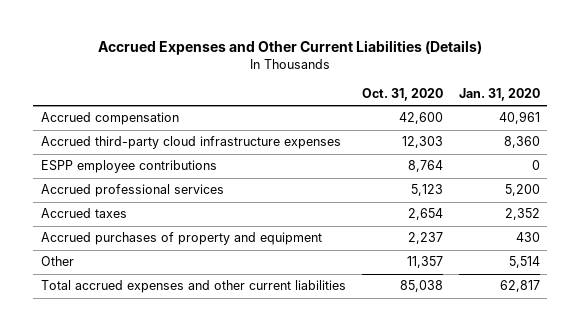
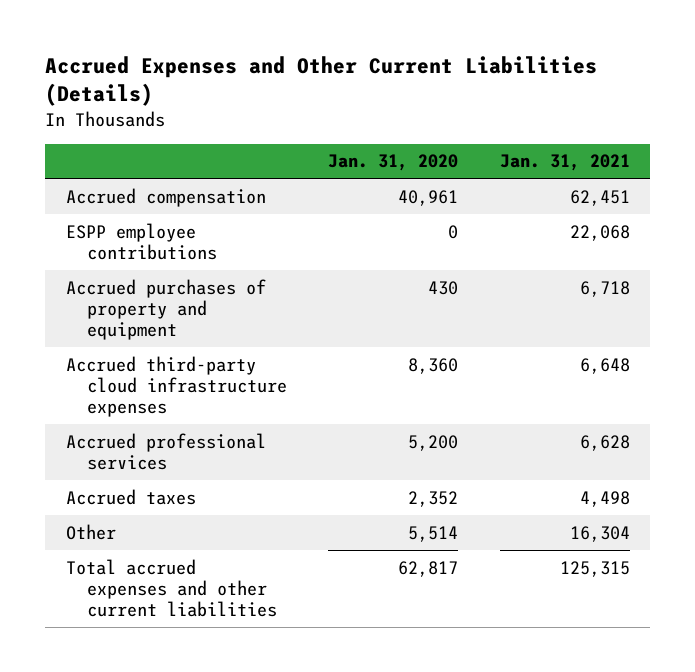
[361,87,443,101] Oct. 31, 2020 -> none
none -> [499,154,630,172] Jan. 31, 2021
[40,232,322,246] Accrued purchases of property and equipment -> [65,278,266,341] Accrued purchases of property and equipment
[40,136,341,150] Accrued third-party cloud infrastructure expenses -> [65,355,287,418] Accrued third-party cloud infrastructure expenses

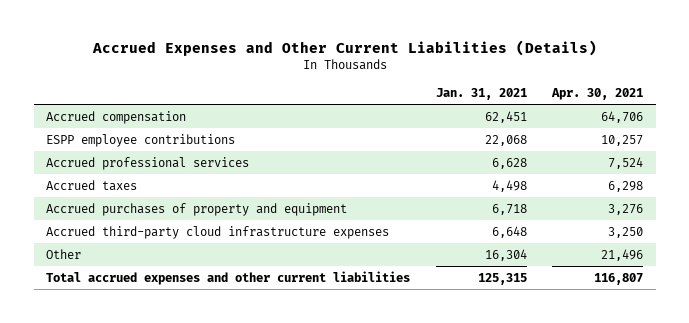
[328,154,459,172] Jan. 31, 2020 -> none
none -> [551,88,644,101] Apr. 30, 2021
[65,278,266,341] Accrued purchases of property and equipment -> [46,202,348,216] Accrued purchases of property and equipment
[65,355,287,418] Accrued third-party cloud infrastructure expenses -> [46,225,390,239] Accrued third-party cloud infrastructure expenses

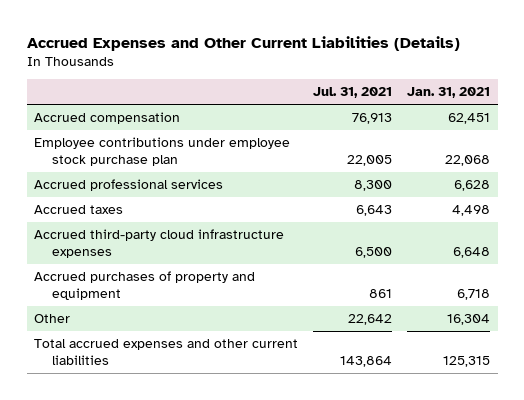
[551,88,644,101] Apr. 30, 2021 -> none
none -> [313,87,393,99] Jul. 31, 2021
[46,133,236,147] ESPP employee contributions -> [34,137,291,166] Employee contributions under employee stock purchase plan
[46,202,348,216] Accrued purchases of property and equipment -> [34,271,256,300] Accrued purchases of property and equipment

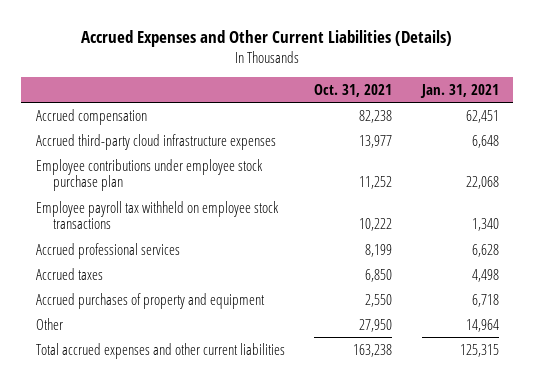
[313,87,393,99] Jul. 31, 2021 -> none
none -> [314,83,393,97] Oct. 31, 2021
[34,229,285,258] Accrued third-party cloud infrastructure expenses -> [35,133,276,150] Accrued third-party cloud infrastructure expenses
none -> [35,200,279,230] Employee payroll tax withheld on employee stock transactions
[447,314,491,326] 16,304 -> [465,318,499,332] 14,964

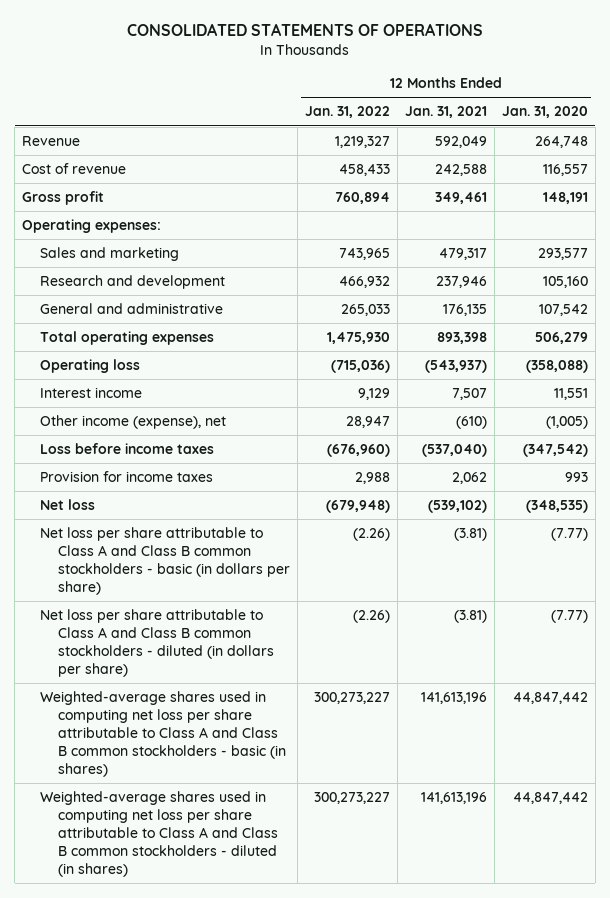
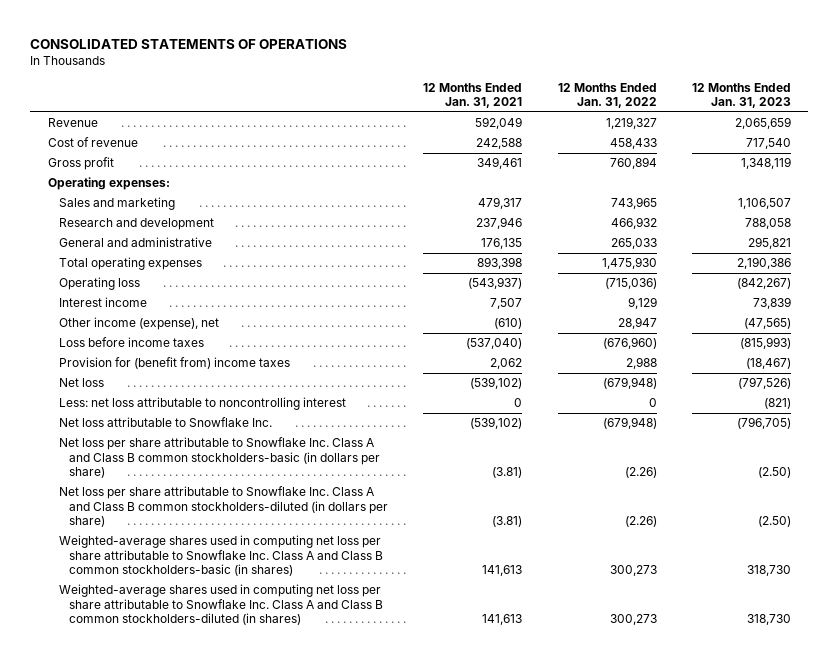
[501,106,588,119] Jan. 31, 2020 -> none
none -> [691,82,791,108] 12 Months Ended Jan. 31, 2023
[39,471,213,483] Provision for income taxes -> [58,357,290,370] Provision for (benefit from) income taxes
none -> [58,397,346,411] Less: net loss attributable to noncontrolling interest
none -> [58,417,272,428] Net loss attributable to Snowflake Inc.
[39,527,290,596] Net loss per share attributable to Class A and Class B common stockholders - basic (in dollars per share) -> [58,437,381,479] Net loss per share attributable to Snowflake Inc. Class A and Class B common stockholders-basic (in dollars per share)
[39,609,274,678] Net loss per share attributable to Class A and Class B common stockholders - diluted (in dollars per share) -> [58,486,389,528] Net loss per share attributable to Snowflake Inc. Class A and Class B common stockholders-diluted (in dollars per share)
[39,691,286,778] Weighted-average shares used in computing net loss per share attributable to Class A and Class B common stockholders - basic (in shares) -> [58,535,384,577] Weighted-average shares used in computing net loss per share attributable to Snowflake Inc. Class A and Class B common stockholders-basic (in shares)
[313,692,390,705] 300,273,227 -> [609,565,657,577] 300,273
[420,692,487,705] 141,613,196 -> [482,565,523,577] 141,613
[39,791,278,878] Weighted-average shares used in computing net loss per share attributable to Class A and Class B common stockholders - diluted (in shares) -> [58,584,384,626] Weighted-average shares used in computing net loss per share attributable to Snowflake Inc. Class A and Class B common stockholders-diluted (in shares)
[313,792,390,805] 300,273,227 -> [609,614,657,626] 300,273
[420,792,487,805] 141,613,196 -> [482,614,523,626] 141,613

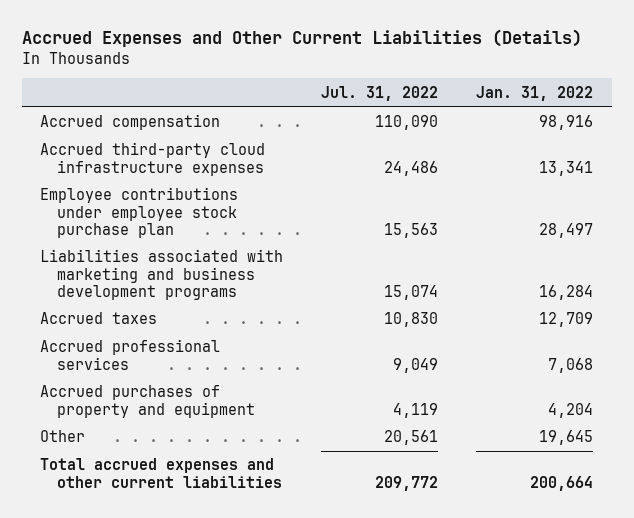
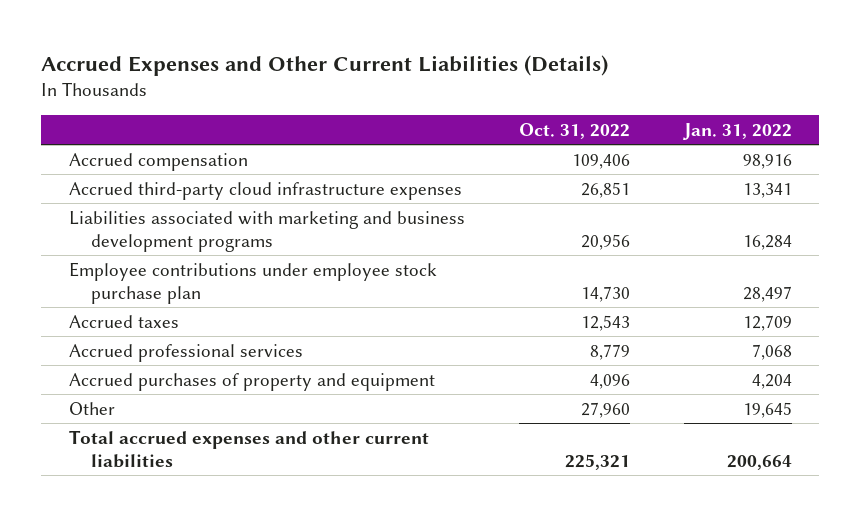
[321,85,439,101] Jul. 31, 2022 -> none
none -> [518,122,630,139] Oct. 31, 2022
[40,187,239,238] Employee contributions under employee stock purchase plan -> [68,261,437,304] Employee contributions under employee stock purchase plan

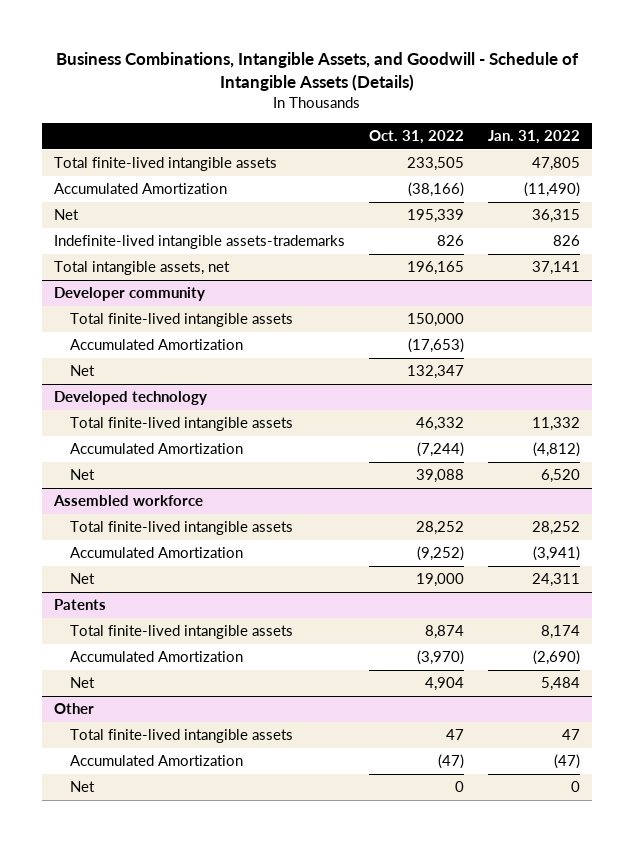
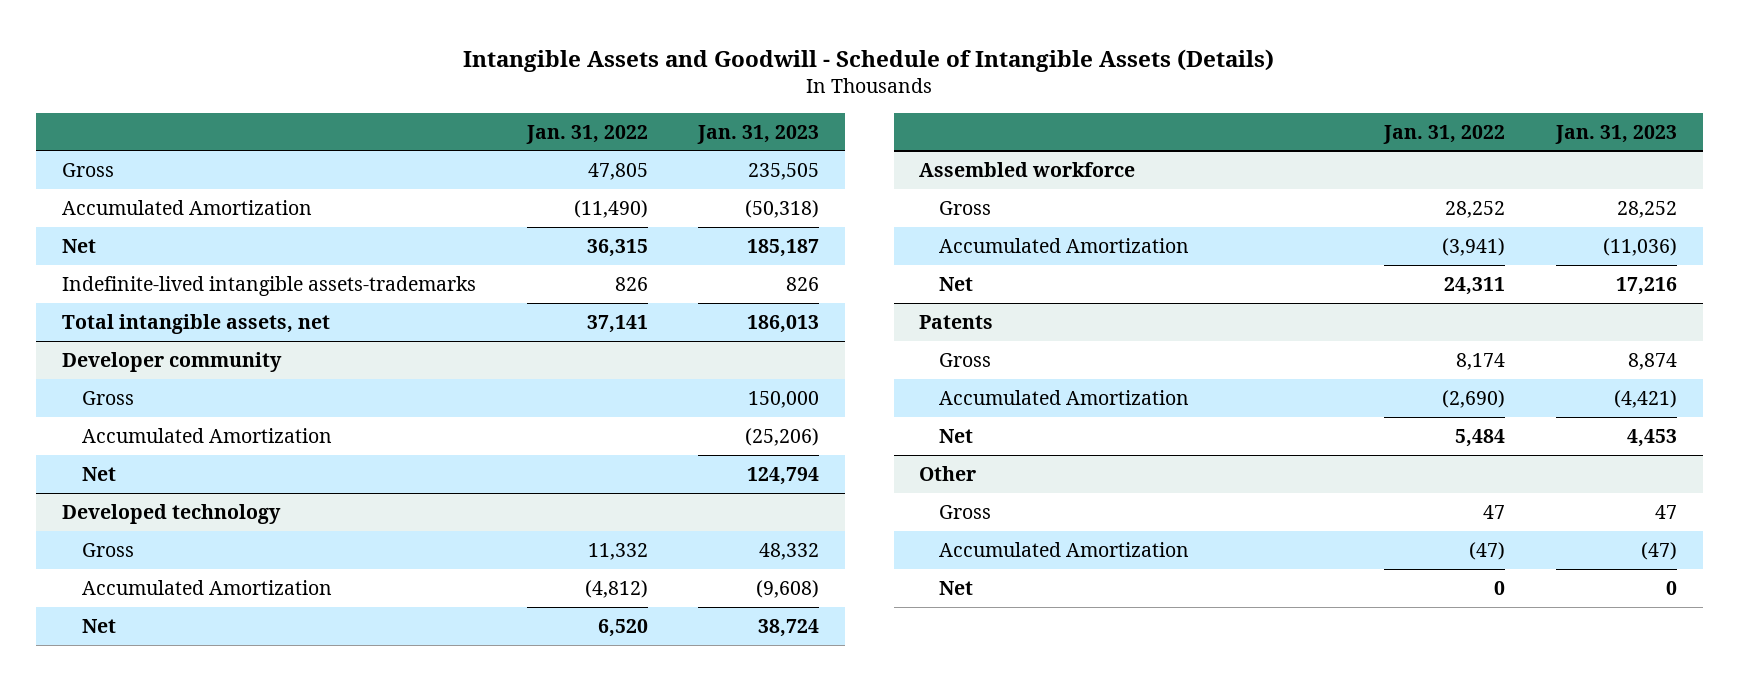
[56,51,580,91] Business Combinations, Intangible Assets, and Goodwill - Schedule of Intangible Assets (Details) -> [463,48,1275,72] Intangible Assets and Goodwill - Schedule of Intangible Assets (Details)
[369,130,465,145] Oct. 31, 2022 -> none
none -> [697,124,820,144] Jan. 31, 2023
[53,157,277,172] Total finite-lived intangible assets -> [61,162,114,177] Gross
[70,313,294,328] Total finite-lived intangible assets -> [81,390,134,405] Gross
[70,417,294,432] Total finite-lived intangible assets -> [81,542,134,557] Gross
[70,521,294,536] Total finite-lived intangible assets -> [939,200,992,215] Gross
[70,625,294,640] Total finite-lived intangible assets -> [939,352,992,367] Gross
[70,729,294,744] Total finite-lived intangible assets -> [939,504,992,519] Gross

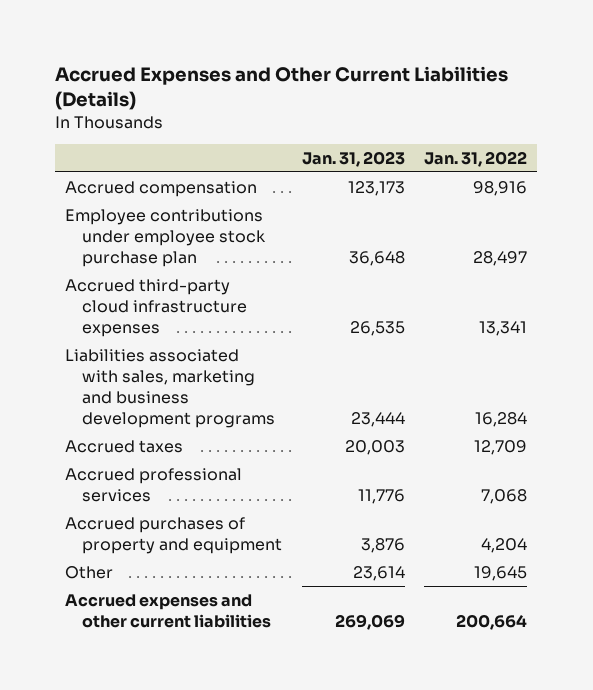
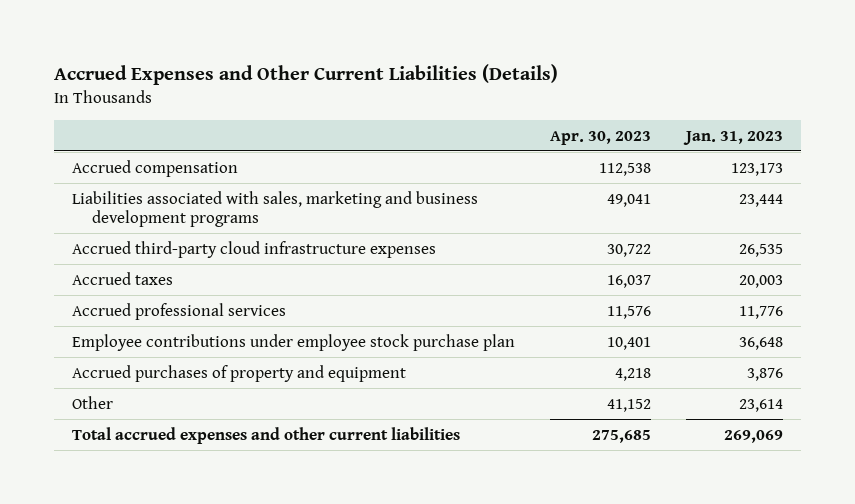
[424,150,528,167] Jan. 31, 2022 -> none
none -> [550,130,652,145] Apr. 30, 2023
[65,278,248,337] Accrued third-party cloud infrastructure expenses -> [71,240,436,258] Accrued third-party cloud infrastructure expenses
[65,208,267,267] Employee contributions under employee stock purchase plan -> [71,333,515,351] Employee contributions under employee stock purchase plan
[65,593,272,628] Accrued expenses and other current liabilities -> [71,426,460,444] Total accrued expenses and other current liabilities

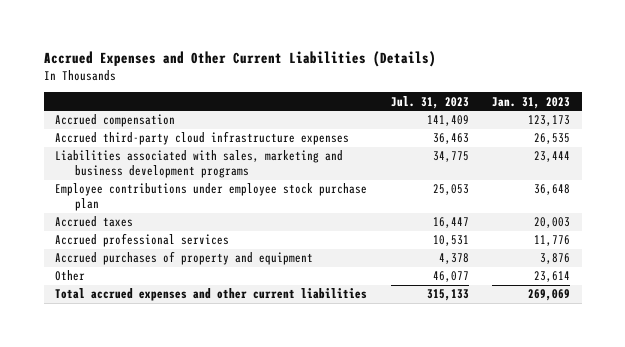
[550,130,652,145] Apr. 30, 2023 -> none
none -> [390,95,469,109] Jul. 31, 2023
[71,190,478,228] Liabilities associated with sales, marketing and business development programs -> [55,150,344,179] Liabilities associated with sales, marketing and business development programs
[71,333,515,351] Employee contributions under employee stock purchase plan -> [55,183,368,212] Employee contributions under employee stock purchase plan

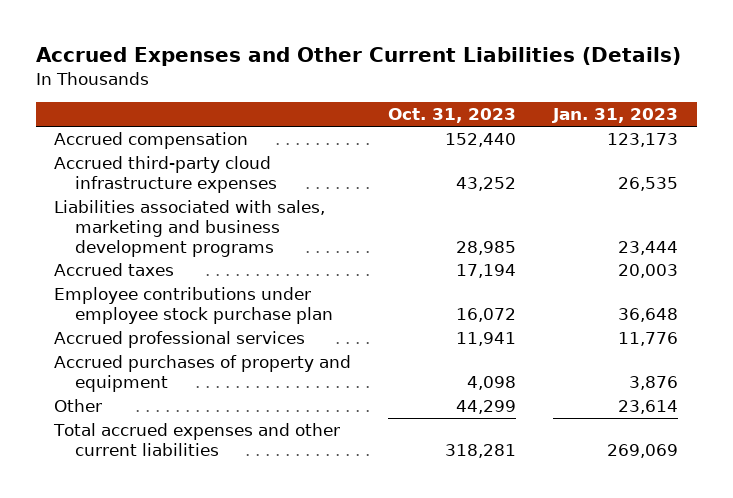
[390,95,469,109] Jul. 31, 2023 -> none
none -> [388,108,517,124] Oct. 31, 2023
[55,183,368,212] Employee contributions under employee stock purchase plan -> [54,287,333,324] Employee contributions under employee stock purchase plan

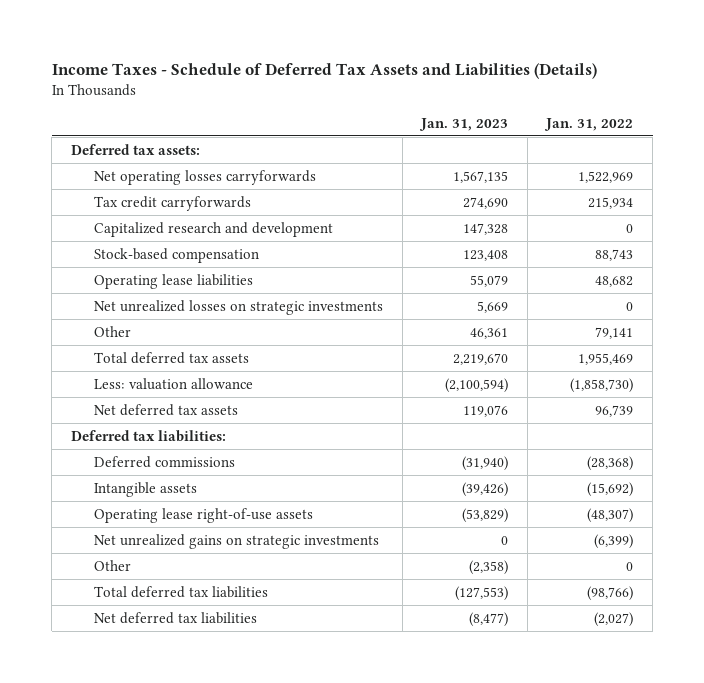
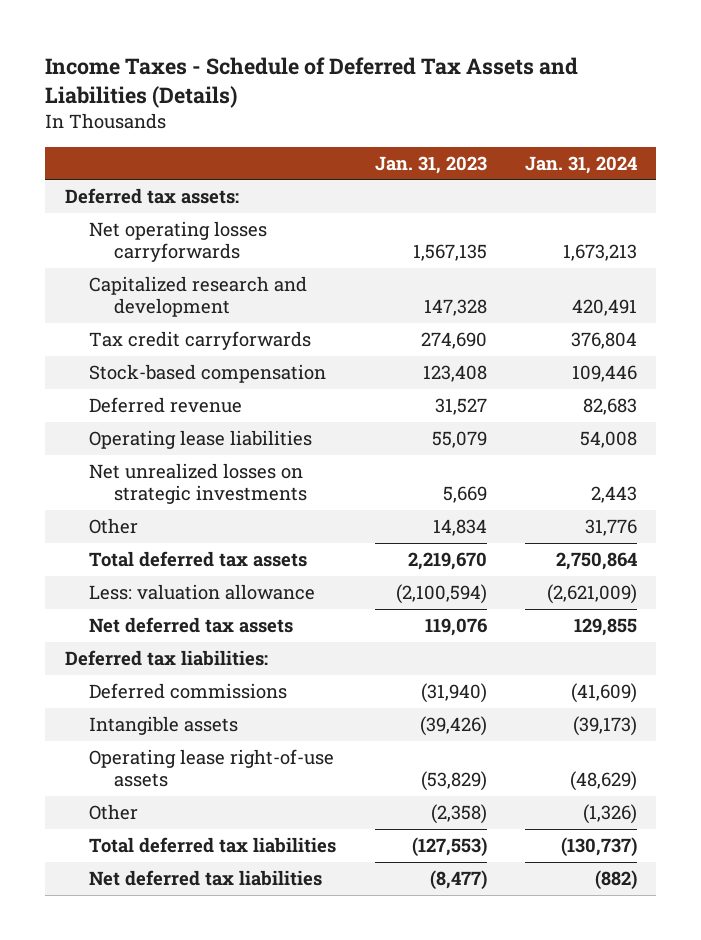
[544,117,634,131] Jan. 31, 2022 -> none
none -> [524,155,637,174] Jan. 31, 2024
[94,195,252,211] Tax credit carryforwards -> [89,330,312,350] Tax credit carryforwards
none -> [89,396,243,413] Deferred revenue
[470,327,509,339] 46,361 -> [432,518,487,536] 14,834
[94,533,380,549] Net unrealized gains on strategic investments -> none

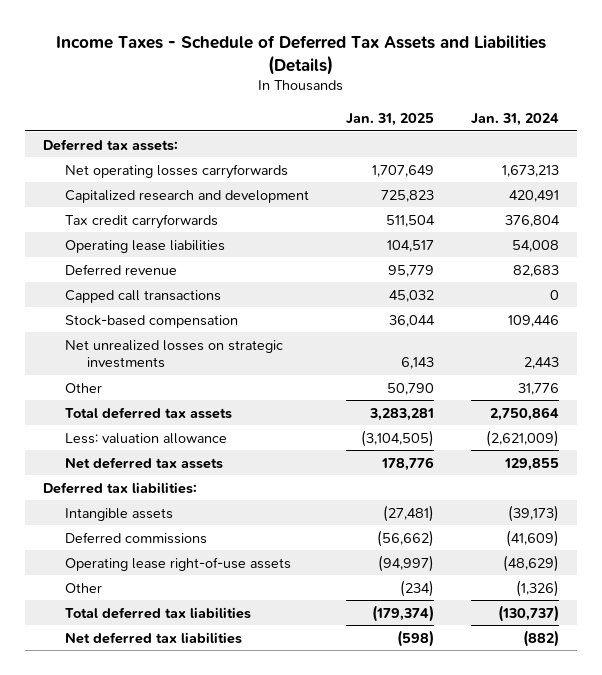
[374,155,487,174] Jan. 31, 2023 -> none
none -> [346,112,435,126] Jan. 31, 2025
[89,396,243,413] Deferred revenue -> [65,263,178,275] Deferred revenue
none -> [65,289,222,303] Capped call transactions
[89,363,327,383] Stock-based compensation -> [65,314,239,328] Stock-based compensation
[89,682,288,699] Deferred commissions -> [65,531,208,544] Deferred commissions

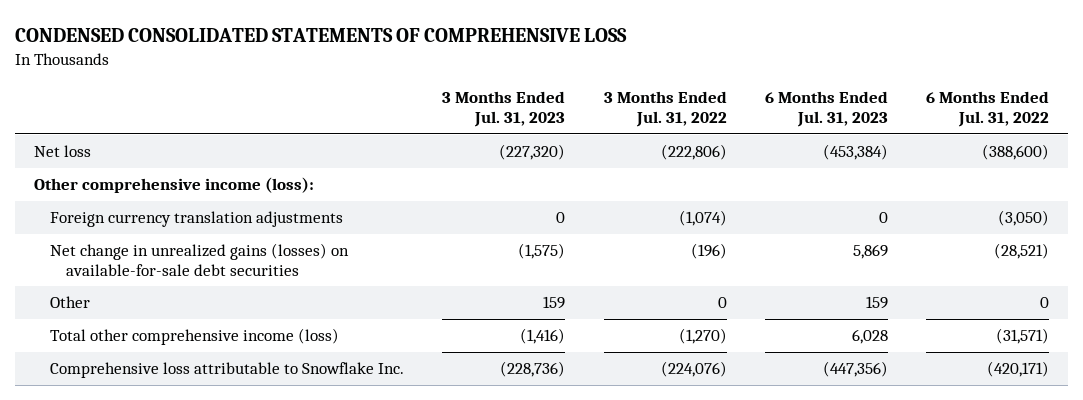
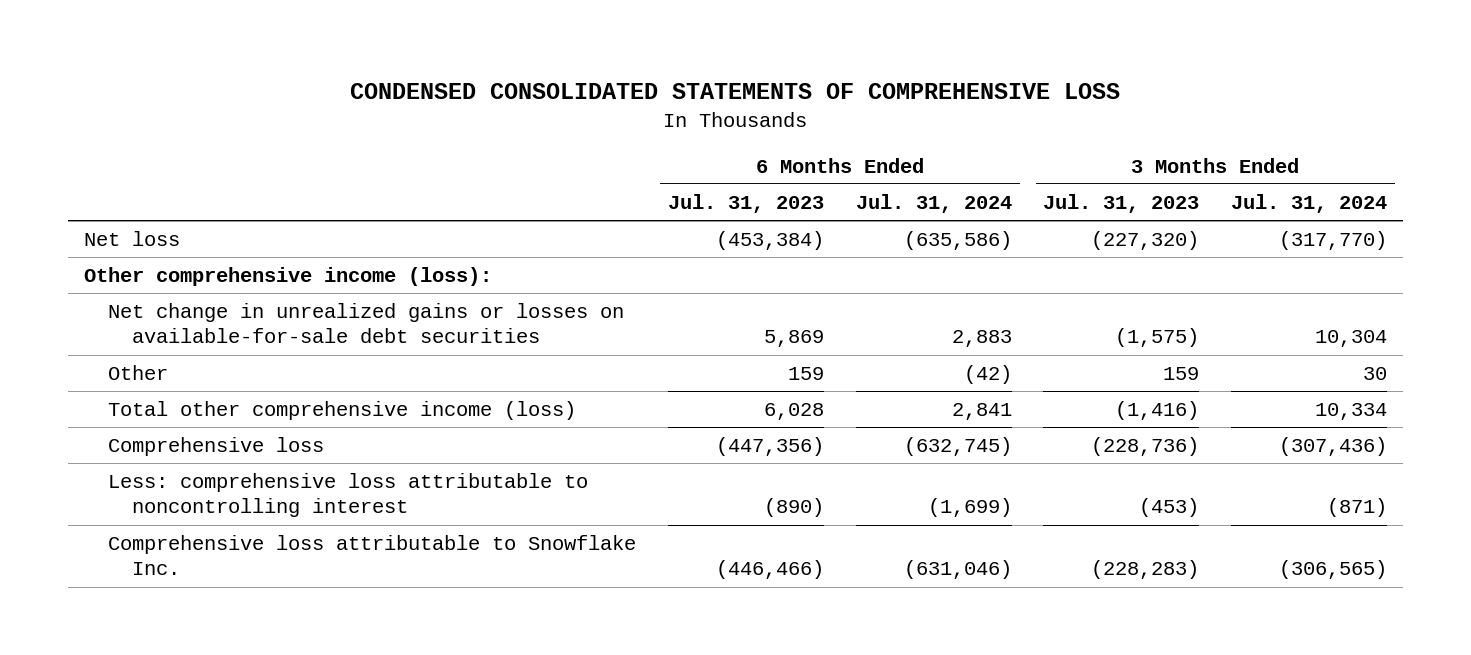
[603,91,727,127] 3 Months Ended Jul. 31, 2022 -> none
[925,91,1049,127] 6 Months Ended Jul. 31, 2022 -> none
none -> [855,193,1012,213] Jul. 31, 2024
none -> [1231,193,1388,213] Jul. 31, 2024
[50,211,344,228] Foreign currency translation adjustments -> none
[50,243,350,276] Net change in unrealized gains (losses) on available-for-sale debt securities -> [107,302,624,344] Net change in unrealized gains or losses on available-for-sale debt securities
none -> [107,436,324,456] Comprehensive loss
none -> [107,472,588,518] Less: comprehensive loss attributable to noncontrolling interest
[500,361,566,378] (228,736) -> [1091,560,1200,580] (228,283)
[822,361,888,378] (447,356) -> [715,560,824,580] (446,466)

